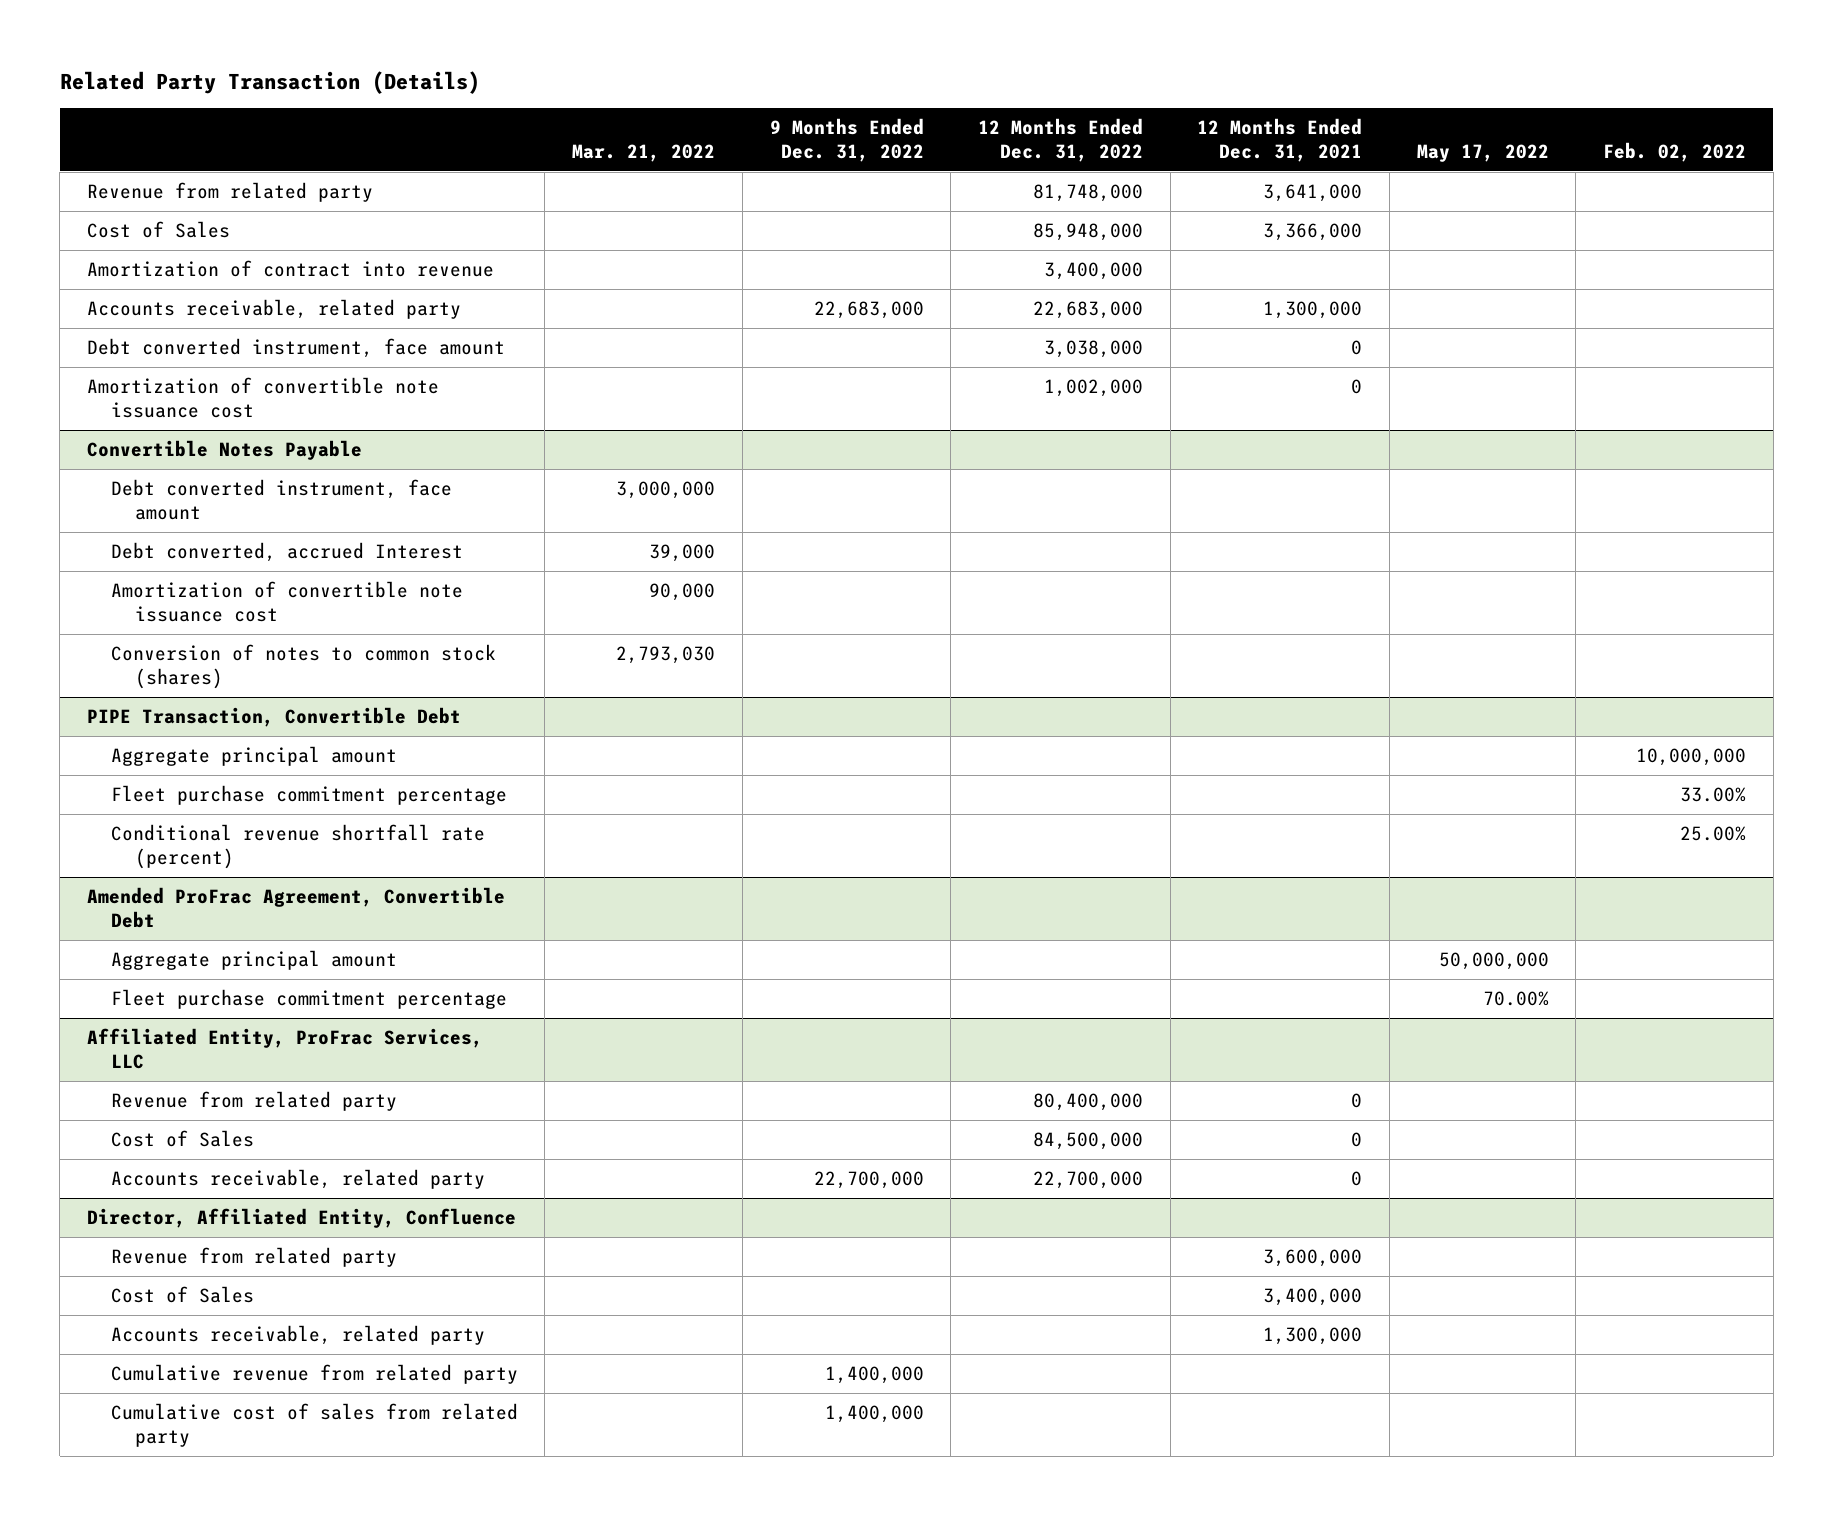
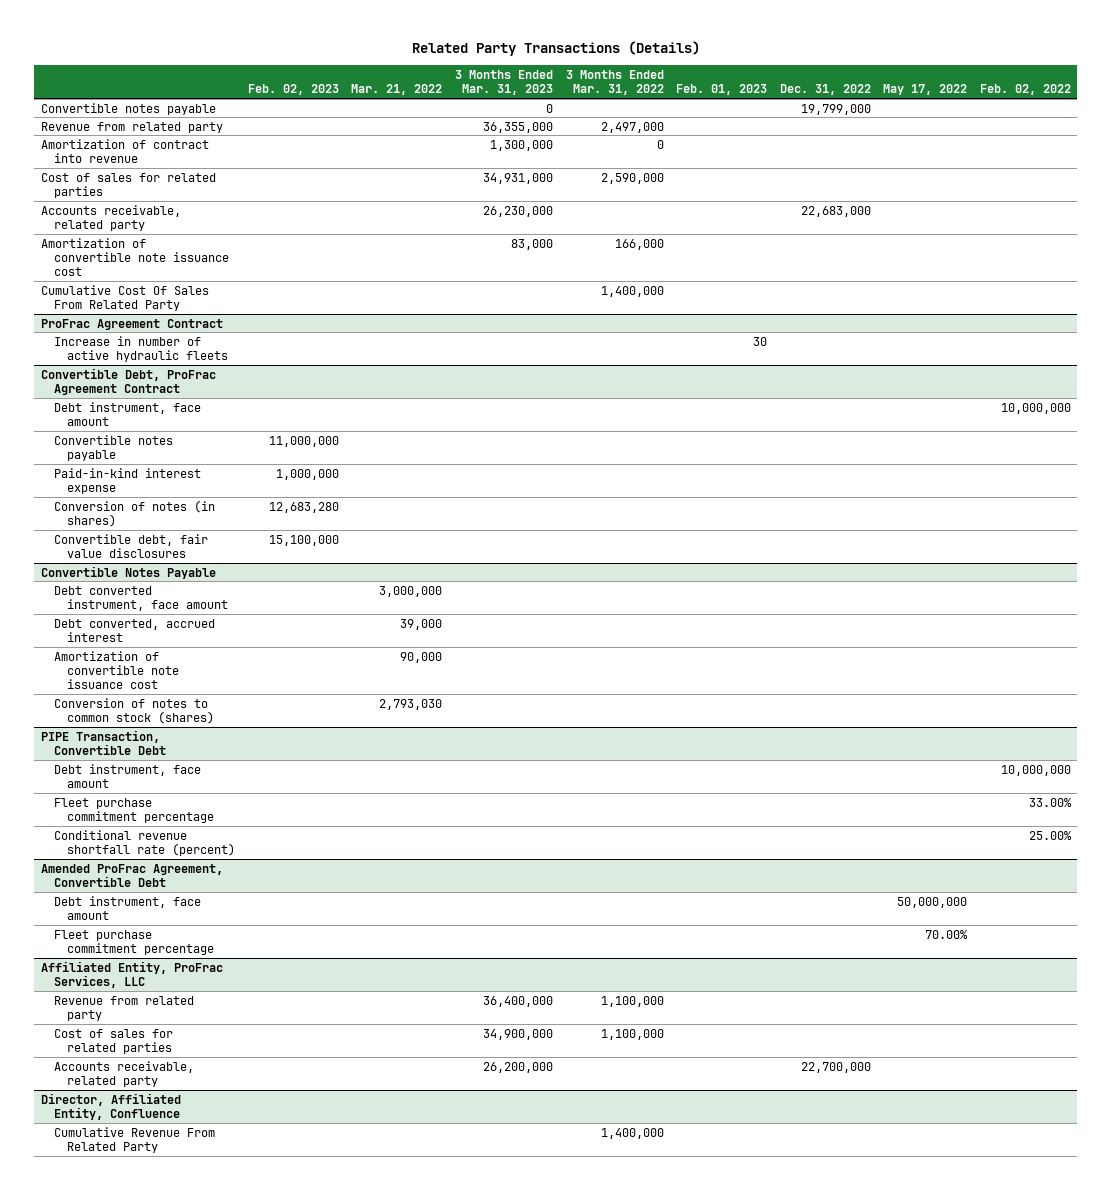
[59,71,480,95] Related Party Transaction (Details) -> [411,41,700,57] Related Party Transactions (Details)
[769,117,924,162] 9 Months Ended Dec. 31, 2022 -> none
[977,117,1143,162] 12 Months Ended Dec. 31, 2022 -> none
[1197,117,1363,162] 12 Months Ended Dec. 31, 2021 -> none
none -> [247,84,339,96] Feb. 02, 2023
none -> [455,69,554,96] 3 Months Ended Mar. 31, 2023
none -> [565,69,664,96] 3 Months Ended Mar. 31, 2022
none -> [676,84,768,96] Feb. 01, 2023
none -> [779,84,871,96] Dec. 31, 2022
none -> [40,102,216,115] Convertible notes payable
[86,221,230,239] Cost of Sales -> none
none -> [40,172,216,199] Cost of sales for related parties
[86,338,505,359] Debt converted instrument, face amount -> none
none -> [40,284,209,312] Cumulative Cost Of Sales From Related Party
none -> [40,318,223,330] ProFrac Agreement Contract
none -> [54,335,229,363] Increase in number of active hydraulic fleets
none -> [40,367,216,396] Convertible Debt, ProFrac Agreement Contract
none -> [54,401,202,427] Debt instrument, face amount
none -> [54,434,174,462] Convertible notes payable
none -> [54,467,202,495] Paid-in-kind interest expense
none -> [54,499,216,528] Conversion of notes (in shares)
none -> [54,533,209,559] Convertible debt, fair value disclosures
[110,542,463,563] Debt converted, accrued Interest -> [54,618,216,643] Debt converted, accrued interest
[110,746,397,767] Aggregate principal amount -> [54,763,202,789] Debt instrument, face amount
[110,950,397,971] Aggregate principal amount -> [54,895,202,921] Debt instrument, face amount
[110,1130,254,1148] Cost of Sales -> [54,1028,174,1055] Cost of sales for related parties
[110,1247,397,1268] Revenue from related party -> none
[110,1286,254,1304] Cost of Sales -> none
[110,1325,485,1346] Accounts receivable, related party -> none
[110,1403,518,1447] Cumulative cost of sales from related party -> none
[110,1364,518,1385] Cumulative revenue from related party -> [54,1126,216,1154] Cumulative Revenue From Related Party

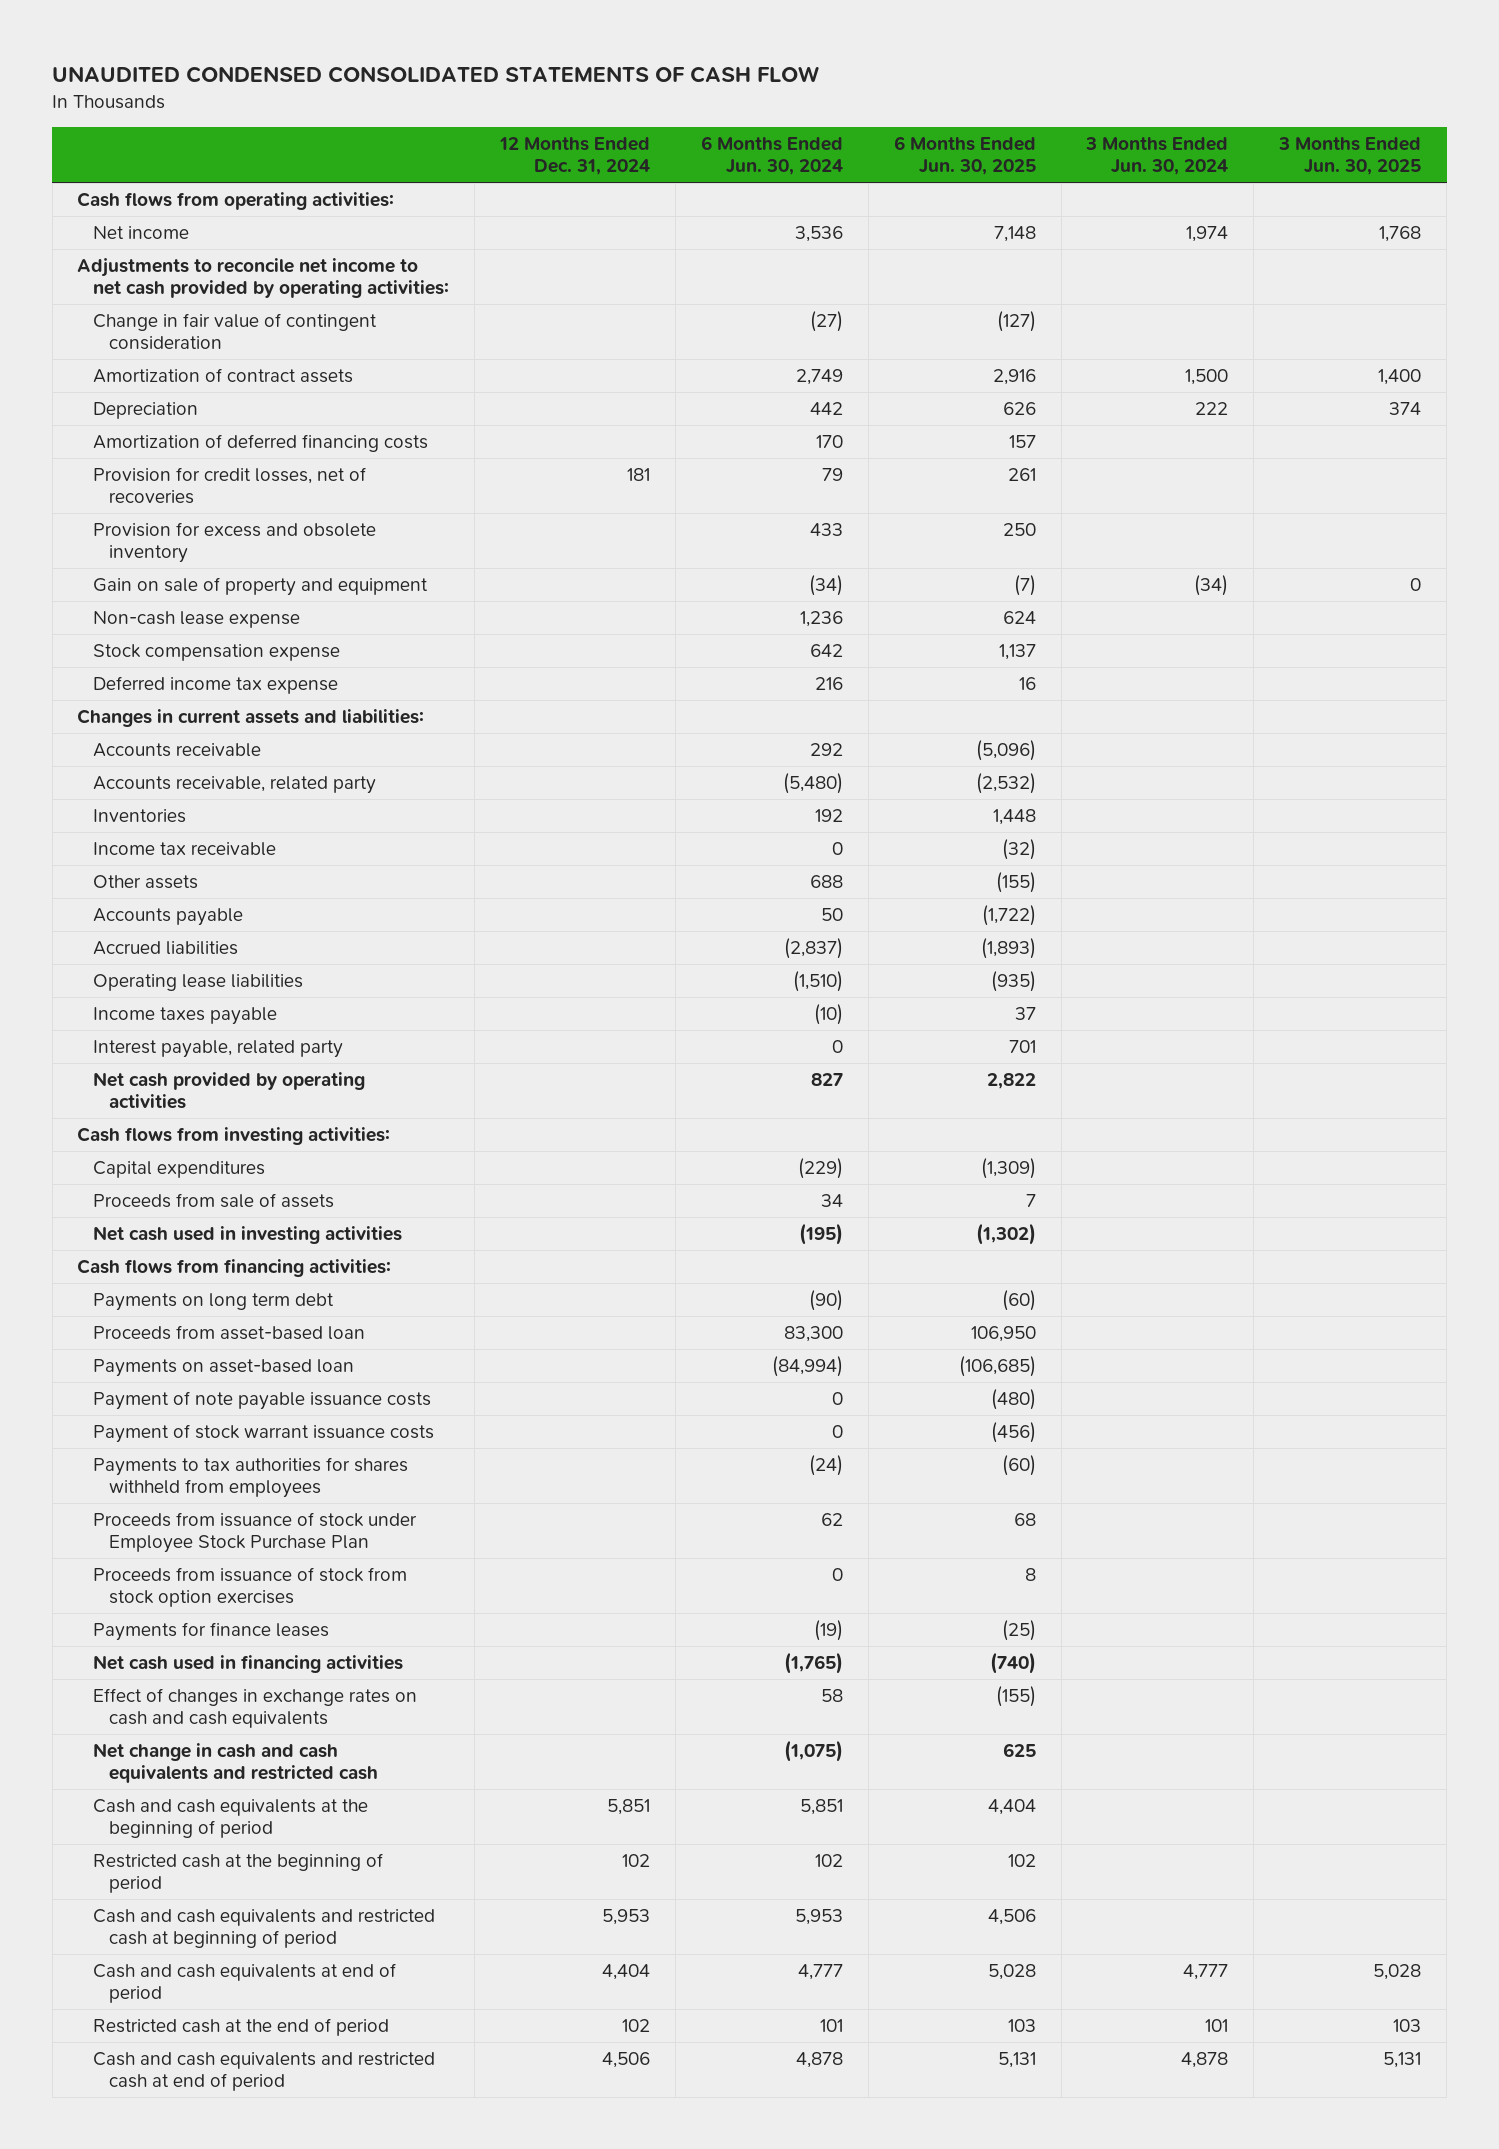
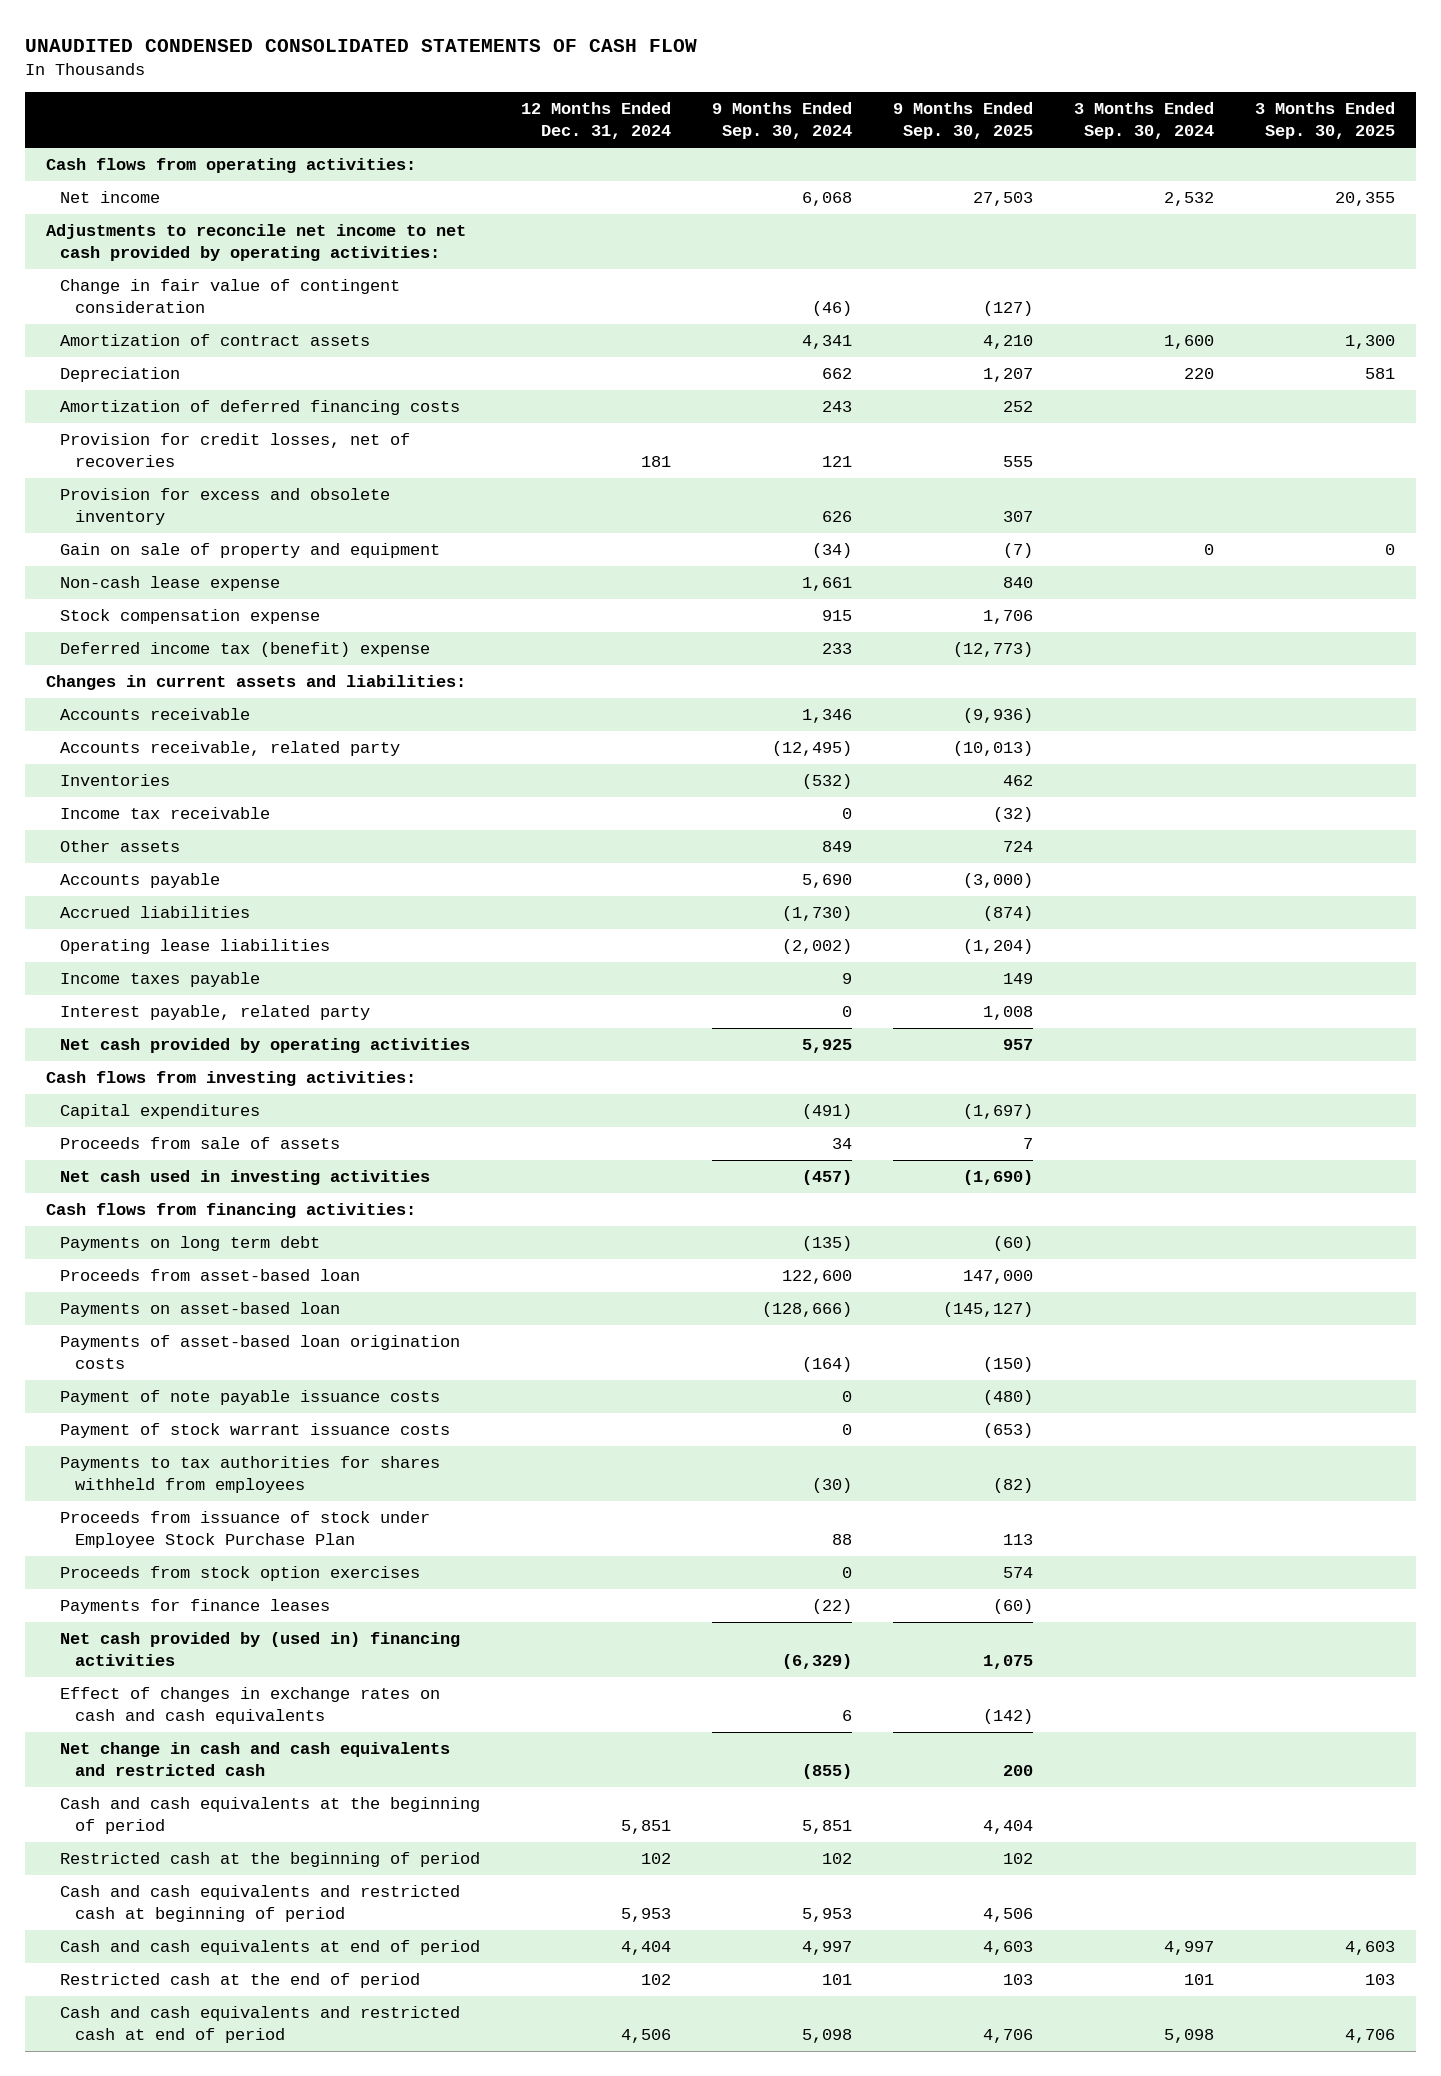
[700,136,843,176] 6 Months Ended Jun. 30, 2024 -> none
[893,136,1036,176] 6 Months Ended Jun. 30, 2025 -> none
[1085,137,1229,176] 3 Months Ended Jun. 30, 2024 -> none
[1278,137,1422,176] 3 Months Ended Jun. 30, 2025 -> none
none -> [712,102,853,140] 9 Months Ended Sep. 30, 2024
none -> [893,102,1034,140] 9 Months Ended Sep. 30, 2025
none -> [1074,102,1215,140] 3 Months Ended Sep. 30, 2024
none -> [1255,102,1396,140] 3 Months Ended Sep. 30, 2025
[93,676,339,695] Deferred income tax expense -> [60,642,431,658] Deferred income tax (benefit) expense
none -> [60,1335,461,1369] Payments of asset-based loan origination costs
[93,1567,408,1608] Proceeds from issuance of stock from stock option exercises -> [60,1566,421,1582] Proceeds from stock option exercises
[93,1655,404,1674] Net cash used in financing activities -> [60,1632,461,1666] Net cash provided by (used in) financing activities

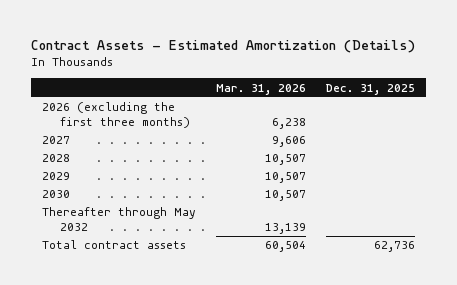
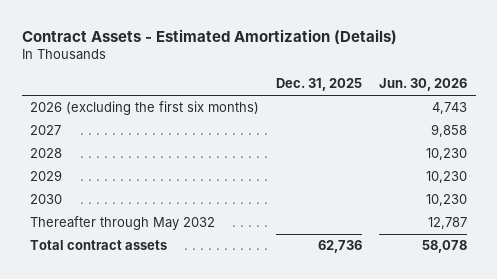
[216,83,307,95] Mar. 31, 2026 -> none
none -> [379,78,468,92] Jun. 30, 2026
[41,102,191,129] 2026 (excluding the first three months) -> [30,101,260,116] 2026 (excluding the first six months)

